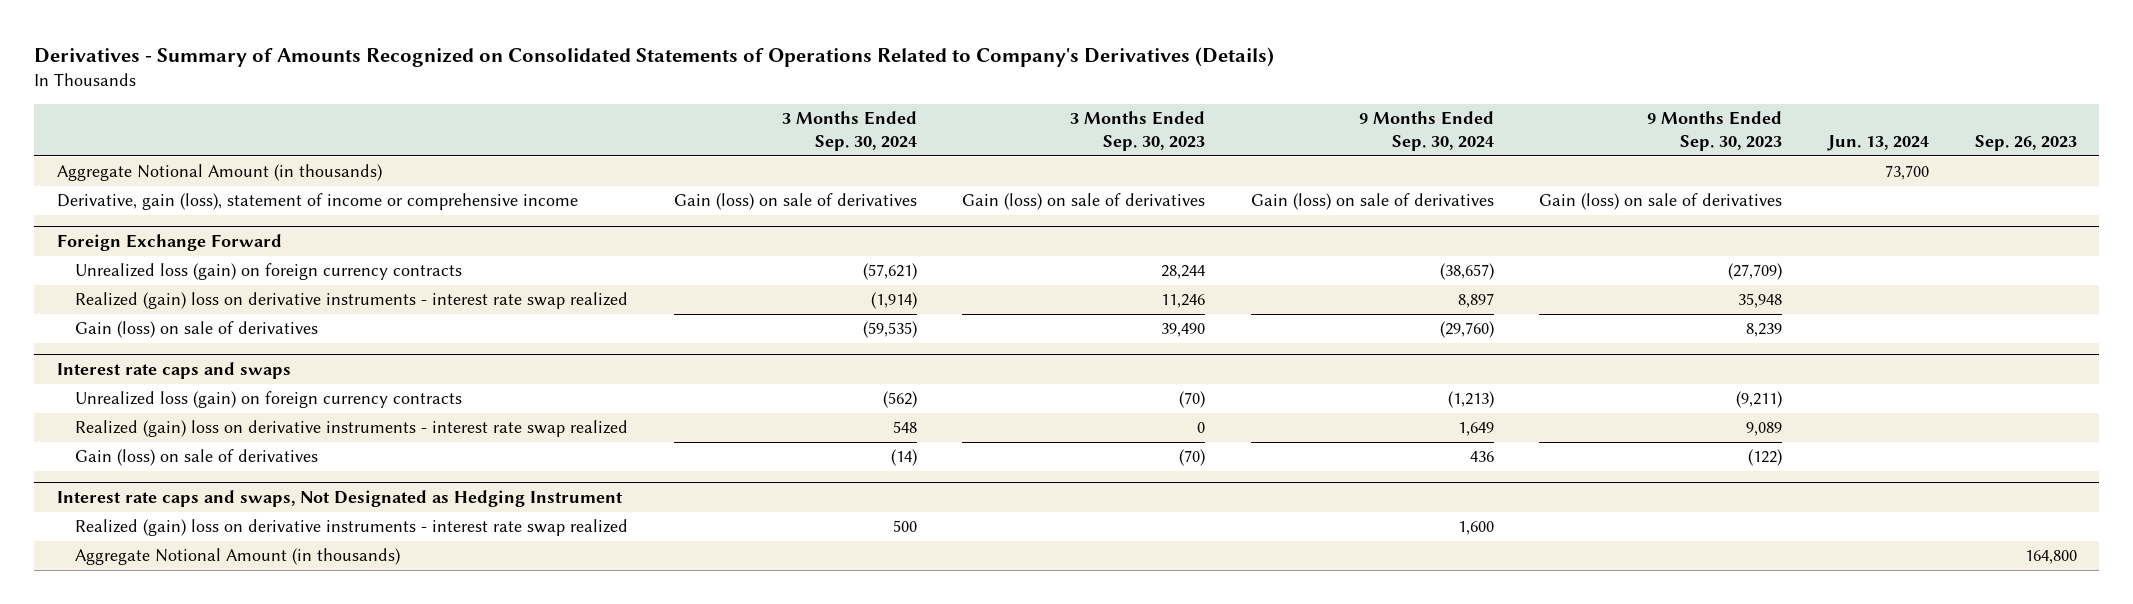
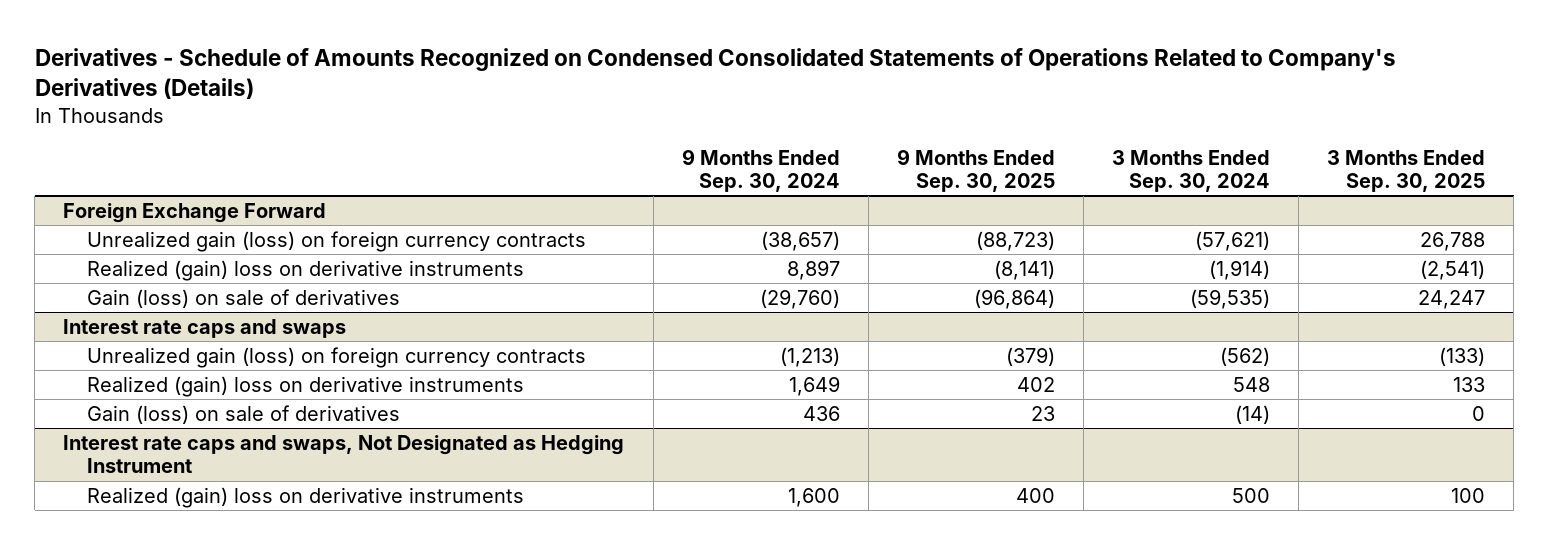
[33,46,1274,67] Derivatives - Summary of Amounts Recognized on Consolidated Statements of Operations Related to Company's Derivatives (Details) -> [34,47,1396,100] Derivatives - Schedule of Amounts Recognized on Condensed Consolidated Statements of Operations Related to Company's Derivatives (Details)
[1070,111,1206,151] 3 Months Ended Sep. 30, 2023 -> none
[1647,111,1783,151] 9 Months Ended Sep. 30, 2023 -> none
[1827,134,1930,151] Jun. 13, 2024 -> none
[1974,134,2077,151] Sep. 26, 2023 -> none
none -> [896,148,1055,192] 9 Months Ended Sep. 30, 2025
none -> [1327,149,1486,192] 3 Months Ended Sep. 30, 2025
[56,164,382,182] Aggregate Notional Amount (in thousands) -> none
[56,193,578,211] Derivative, gain (loss), statement of income or comprehensive income -> none
[75,263,463,281] Unrealized loss (gain) on foreign currency contracts -> [86,230,586,252] Unrealized gain (loss) on foreign currency contracts
[75,292,629,310] Realized (gain) loss on derivative instruments - interest rate swap realized -> [86,259,524,281] Realized (gain) loss on derivative instruments
[75,391,463,409] Unrealized loss (gain) on foreign currency contracts -> [86,346,586,368] Unrealized gain (loss) on foreign currency contracts
[75,420,629,438] Realized (gain) loss on derivative instruments - interest rate swap realized -> [86,375,524,397] Realized (gain) loss on derivative instruments
[75,548,401,566] Aggregate Notional Amount (in thousands) -> none
[75,519,629,537] Realized (gain) loss on derivative instruments - interest rate swap realized -> [86,486,524,508] Realized (gain) loss on derivative instruments

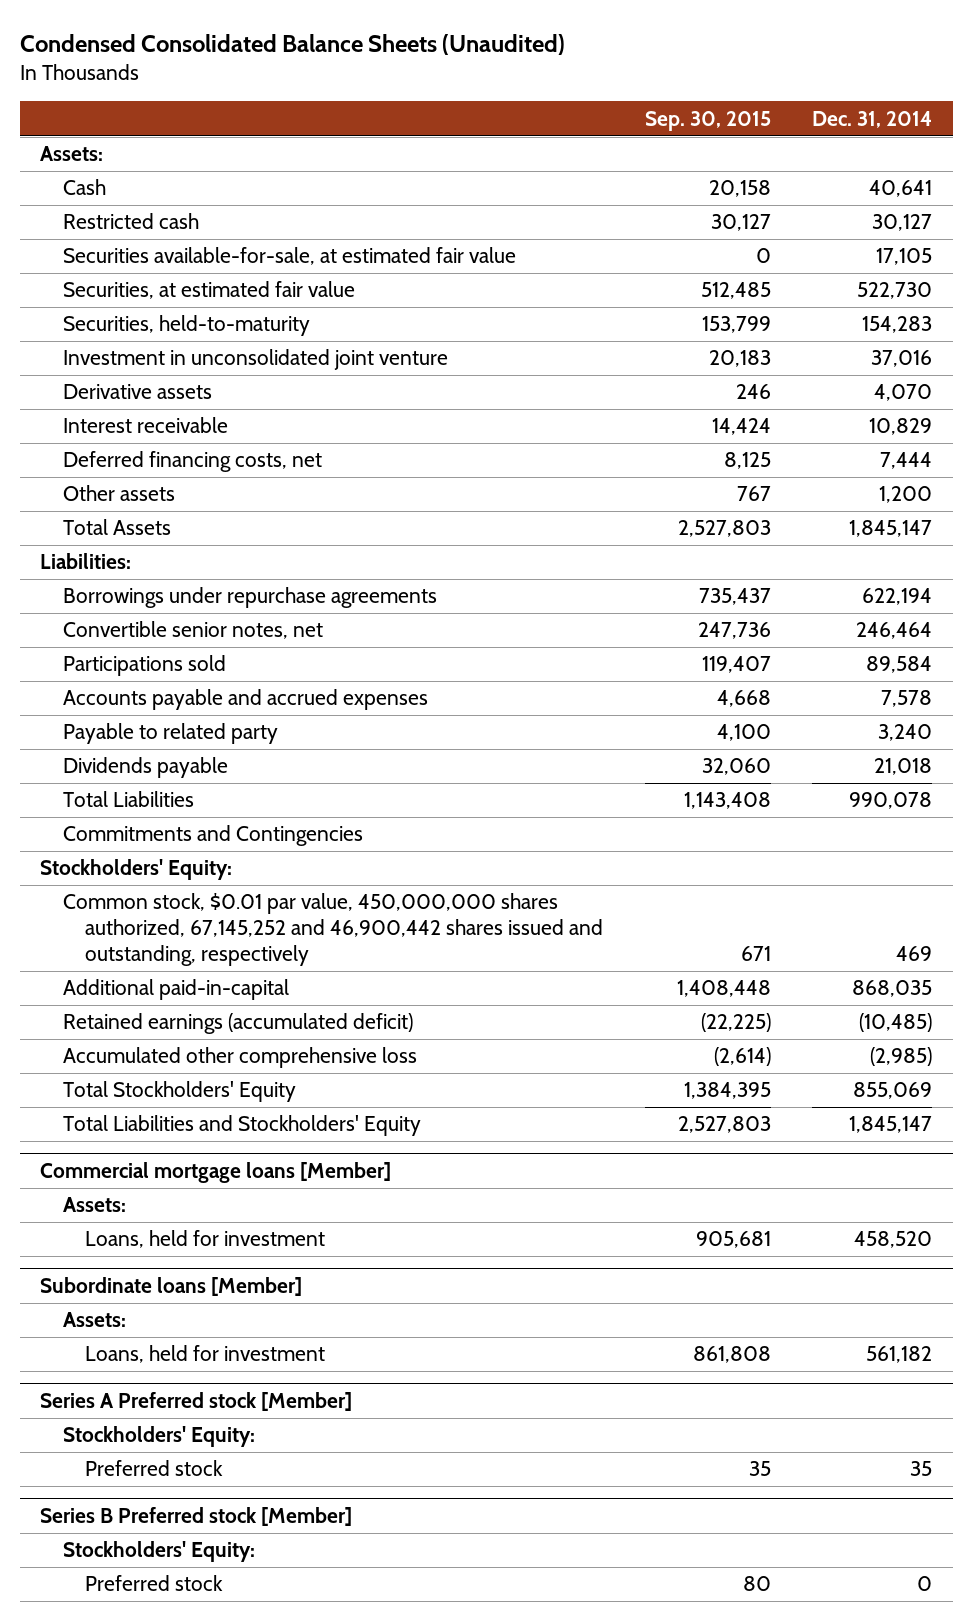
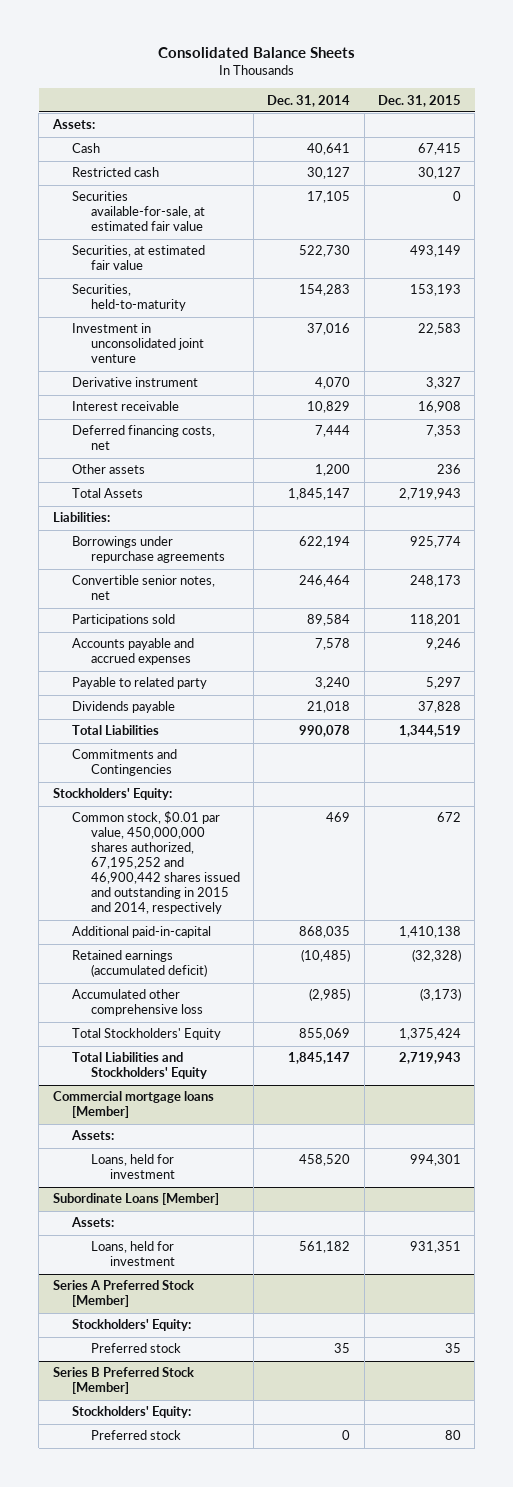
[19,34,565,56] Condensed Consolidated Balance Sheets (Unaudited) -> [157,47,355,59] Consolidated Balance Sheets
[644,110,771,131] Sep. 30, 2015 -> none
none -> [377,94,461,107] Dec. 31, 2015
[62,384,212,400] Derivative assets -> [71,377,198,388] Derivative instrument
[62,893,604,967] Common stock, $0.01 par value, 450,000,000 shares authorized, 67,145,252 and 46,900,442 shares issued and outstanding, respectively -> [71,811,240,915] Common stock, $0.01 par value, 450,000,000 shares authorized, 67,195,252 and 46,900,442 shares issued and outstanding in 2015 and 2014, respectively
[40,1277,303,1297] Subordinate loans [Member] -> [52,1193,219,1206] Subordinate Loans [Member]
[40,1392,353,1412] Series A Preferred stock [Member] -> [52,1280,194,1308] Series A Preferred Stock [Member]
[40,1507,353,1527] Series B Preferred stock [Member] -> [52,1367,194,1395] Series B Preferred Stock [Member]

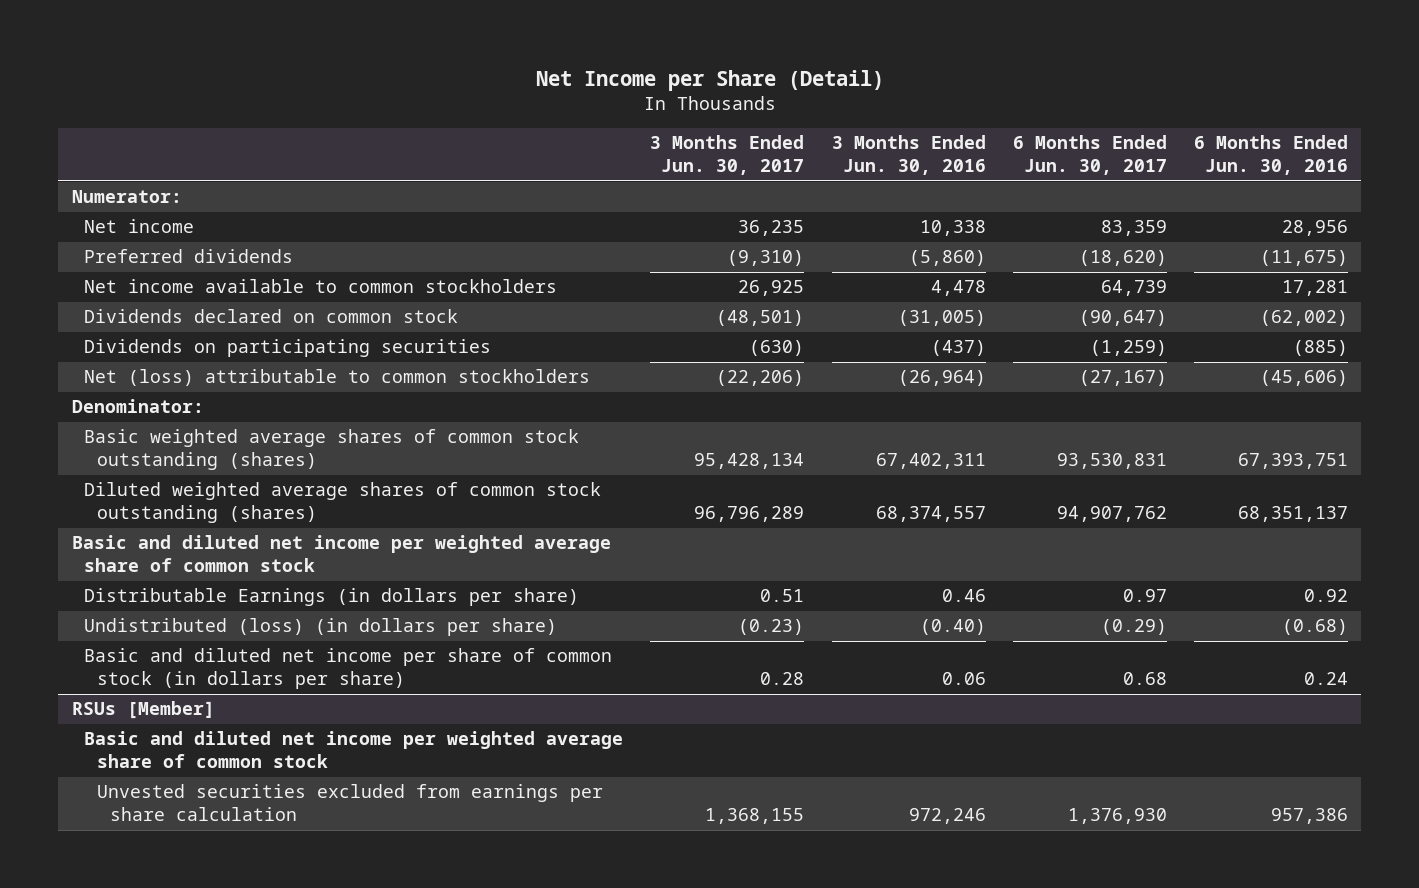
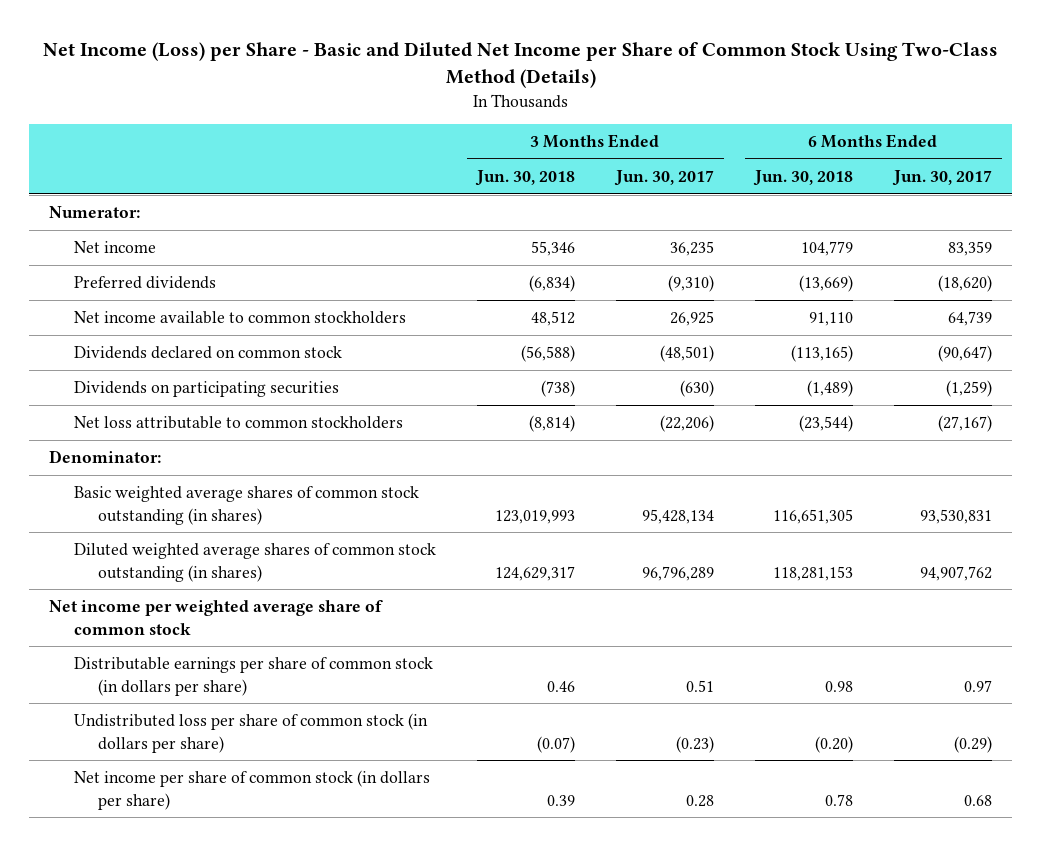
[535,69,884,91] Net Income per Share (Detail) -> [42,41,998,88] Net Income (Loss) per Share - Basic and Diluted Net Income per Share of Common Stock Using Two-Class Method (Details)
[831,135,986,176] 3 Months Ended Jun. 30, 2016 -> none
[1193,135,1348,176] 6 Months Ended Jun. 30, 2016 -> none
none -> [474,169,575,186] Jun. 30, 2018
none -> [752,169,853,186] Jun. 30, 2018
[84,369,591,387] Net (loss) attributable to common stockholders -> [73,416,403,430] Net loss attributable to common stockholders
[71,701,215,720] RSUs [Member] -> none
[84,731,624,769] Basic and diluted net income per weighted average share of common stock -> none
[96,784,603,822] Unvested securities excluded from earnings per share calculation -> none
[84,429,580,471] Basic weighted average shares of common stock outstanding (shares) -> [73,486,419,525] Basic weighted average shares of common stock outstanding (in shares)
[84,482,602,524] Diluted weighted average shares of common stock outstanding (shares) -> [73,543,436,582] Diluted weighted average shares of common stock outstanding (in shares)
[71,535,611,573] Basic and diluted net income per weighted average share of common stock -> [49,600,384,635] Net income per weighted average share of common stock
[84,588,580,607] Distributable Earnings (in dollars per share) -> [73,657,433,696] Distributable earnings per share of common stock (in dollars per share)
[84,618,558,637] Undistributed (loss) (in dollars per share) -> [73,713,428,753] Undistributed loss per share of common stock (in dollars per share)
[84,648,613,690] Basic and diluted net income per share of common stock (in dollars per share) -> [73,770,430,810] Net income per share of common stock (in dollars per share)

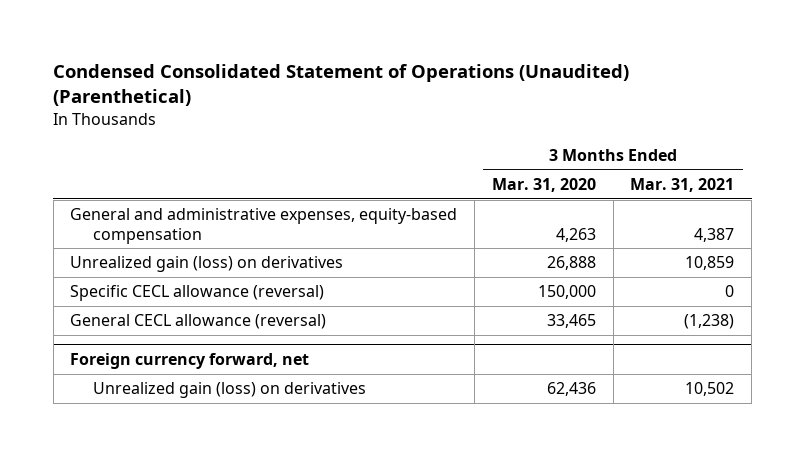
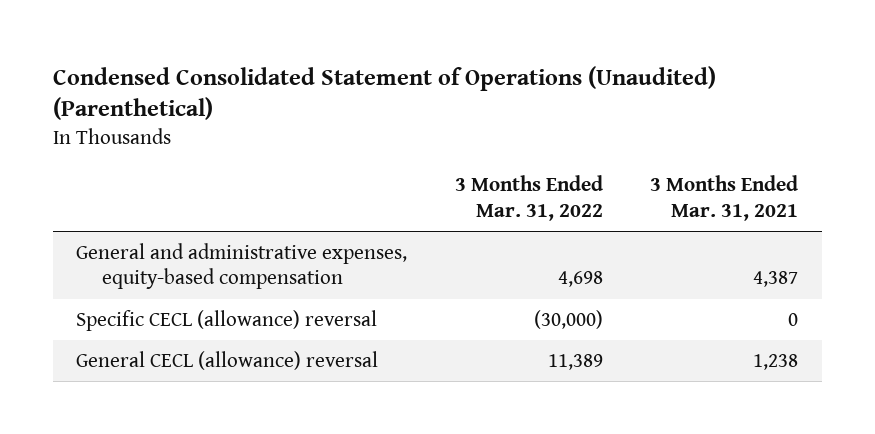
[491,177,596,192] Mar. 31, 2020 -> none
none -> [454,175,603,221] 3 Months Ended Mar. 31, 2022
[70,256,344,273] Unrealized gain (loss) on derivatives -> none
[70,352,310,369] Foreign currency forward, net -> none
[93,382,367,399] Unrealized gain (loss) on derivatives -> none
[70,285,325,302] Specific CECL allowance (reversal) -> [76,310,378,332] Specific CECL (allowance) reversal
[70,314,327,330] General CECL allowance (reversal) -> [76,351,379,371] General CECL (allowance) reversal
[684,314,735,330] (1,238) -> [753,354,799,371] 1,238

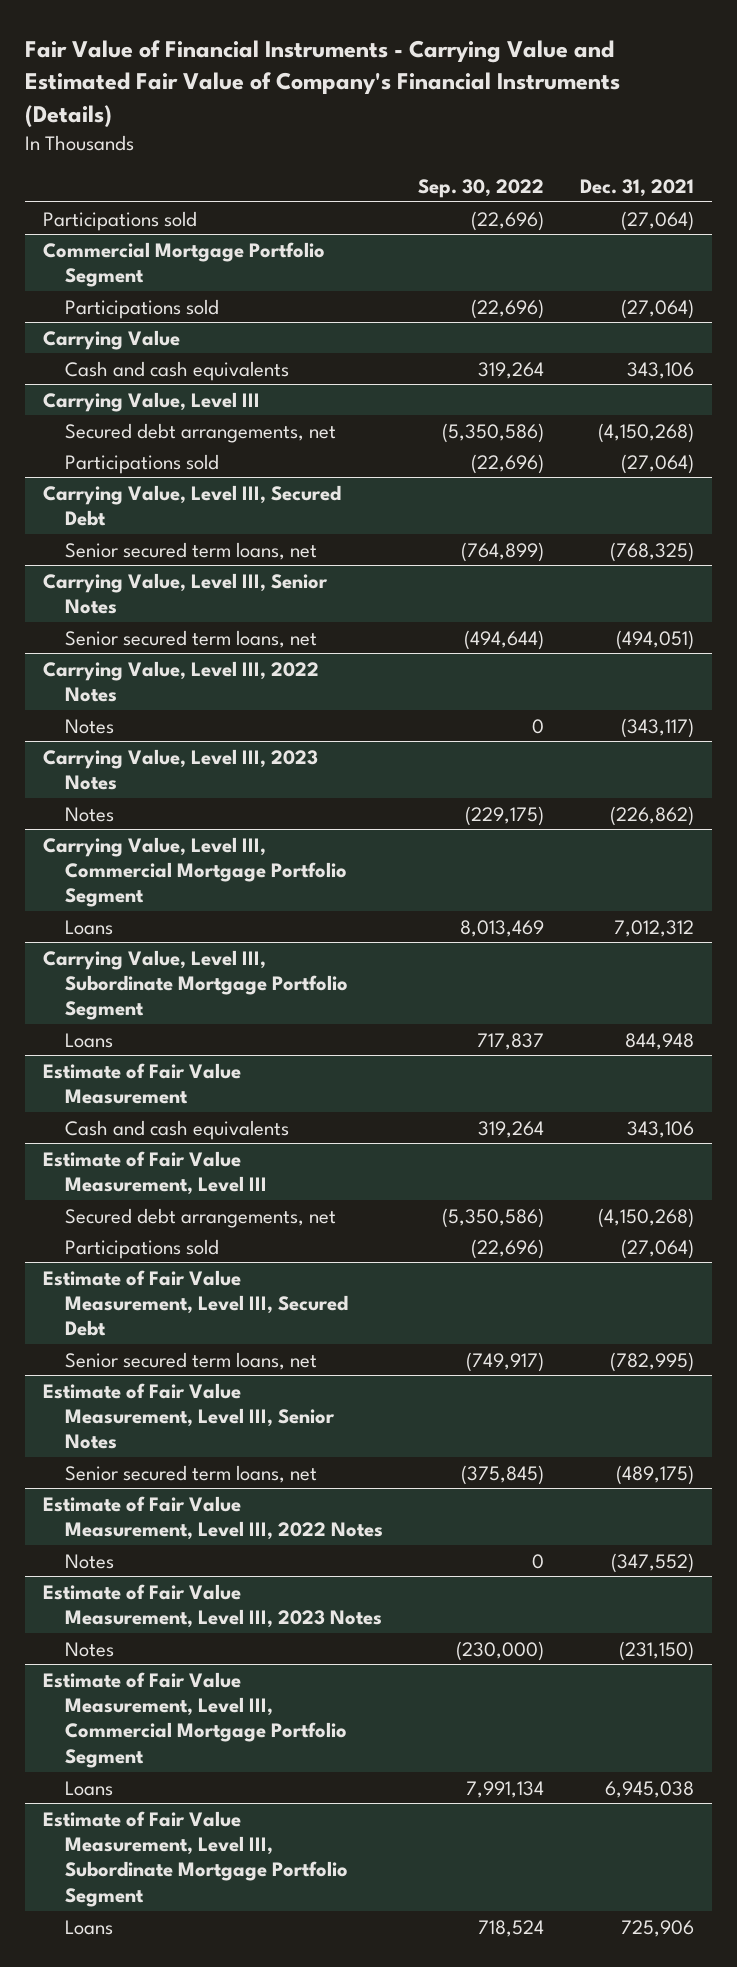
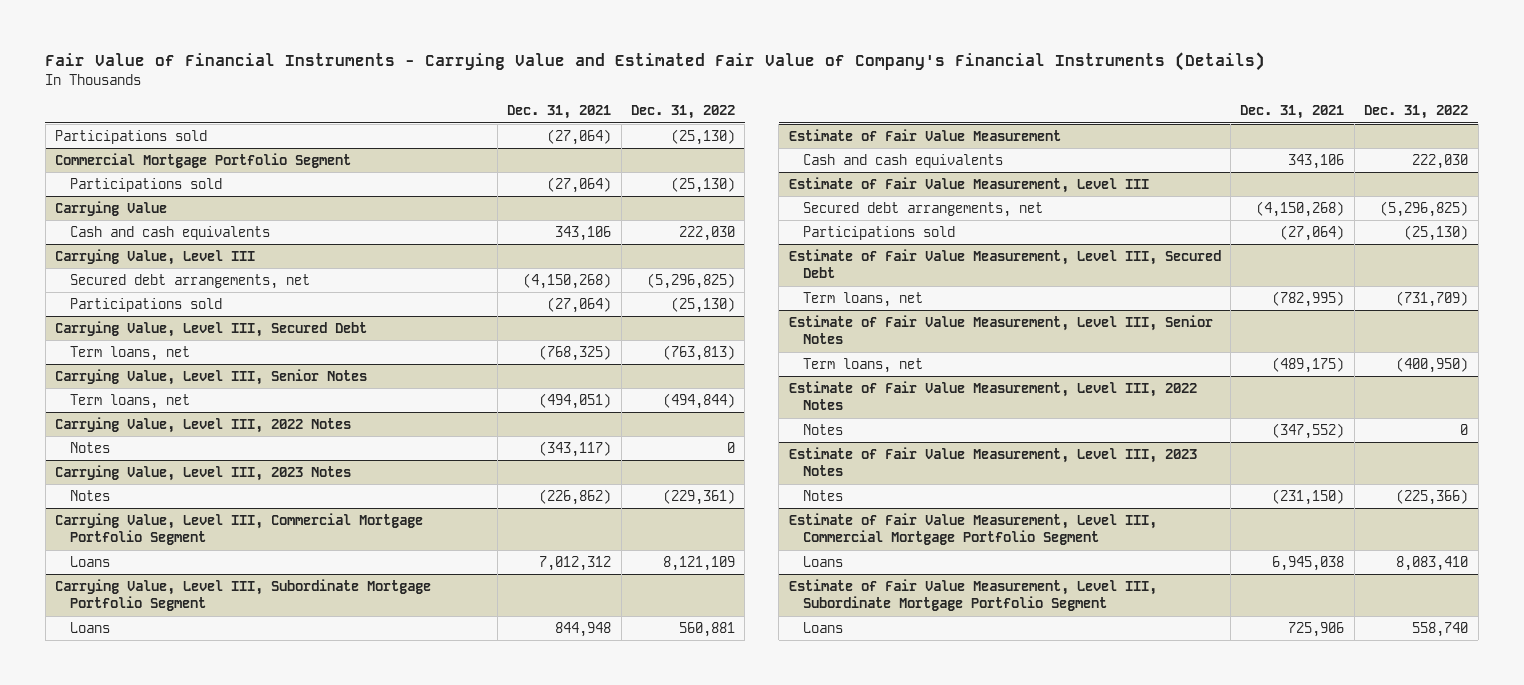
[418,178,545,198] Sep. 30, 2022 -> none
none -> [630,105,735,120] Dec. 31, 2022
[64,541,317,560] Senior secured term loans, net -> [69,345,190,361] Term loans, net
[64,629,317,648] Senior secured term loans, net -> [69,393,190,409] Term loans, net
[64,1351,317,1370] Senior secured term loans, net -> [803,291,924,307] Term loans, net
[64,1464,317,1483] Senior secured term loans, net -> [803,357,924,373] Term loans, net

